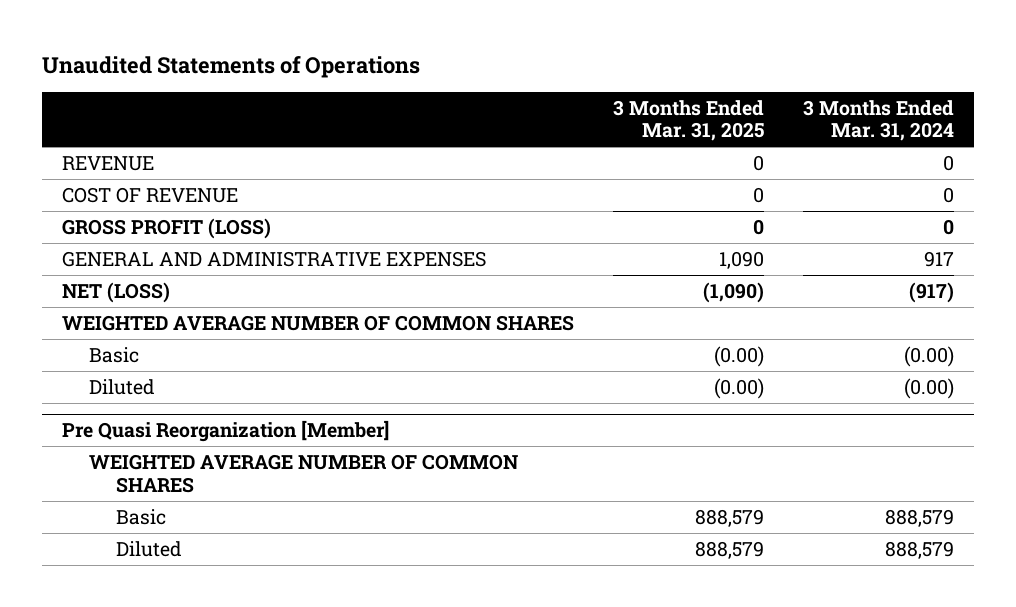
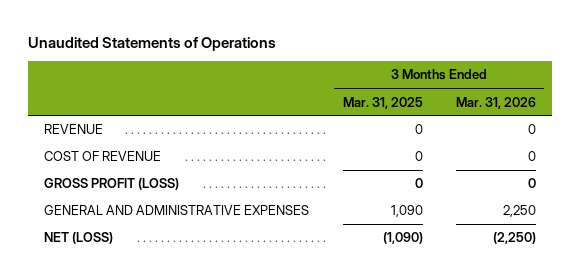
[803,99,955,142] 3 Months Ended Mar. 31, 2024 -> none
none -> [455,96,536,109] Mar. 31, 2026
[62,314,575,331] WEIGHTED AVERAGE NUMBER OF COMMON SHARES -> none
[89,346,140,363] Basic -> none
[89,378,156,395] Diluted -> none
[62,420,390,443] Pre Quasi Reorganization [Member] -> none
[89,453,519,493] WEIGHTED AVERAGE NUMBER OF COMMON SHARES -> none
[116,508,167,525] Basic -> none
[116,540,183,557] Diluted -> none

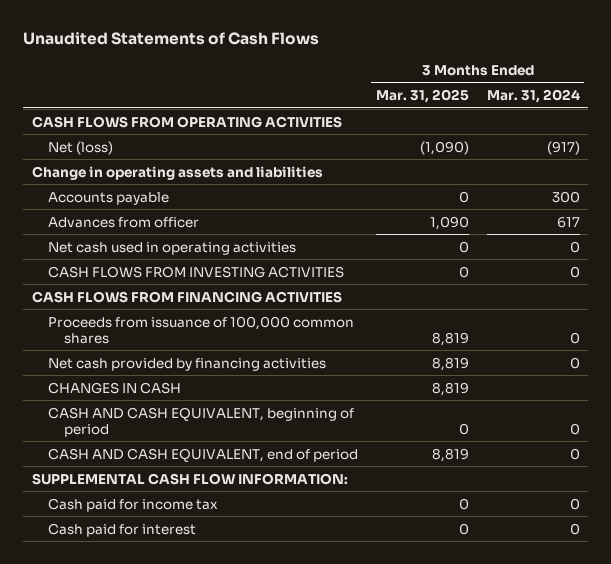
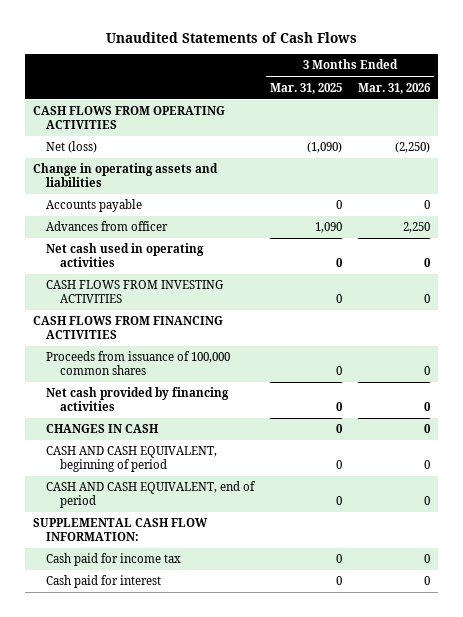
[486,89,580,104] Mar. 31, 2024 -> none
none -> [358,82,432,94] Mar. 31, 2026
[431,331,469,346] 8,819 -> [336,366,343,376] 0
[431,356,469,371] 8,819 -> [336,402,344,412] 0
[431,381,469,396] 8,819 -> [336,424,344,434] 0
[431,447,469,462] 8,819 -> [336,496,343,506] 0

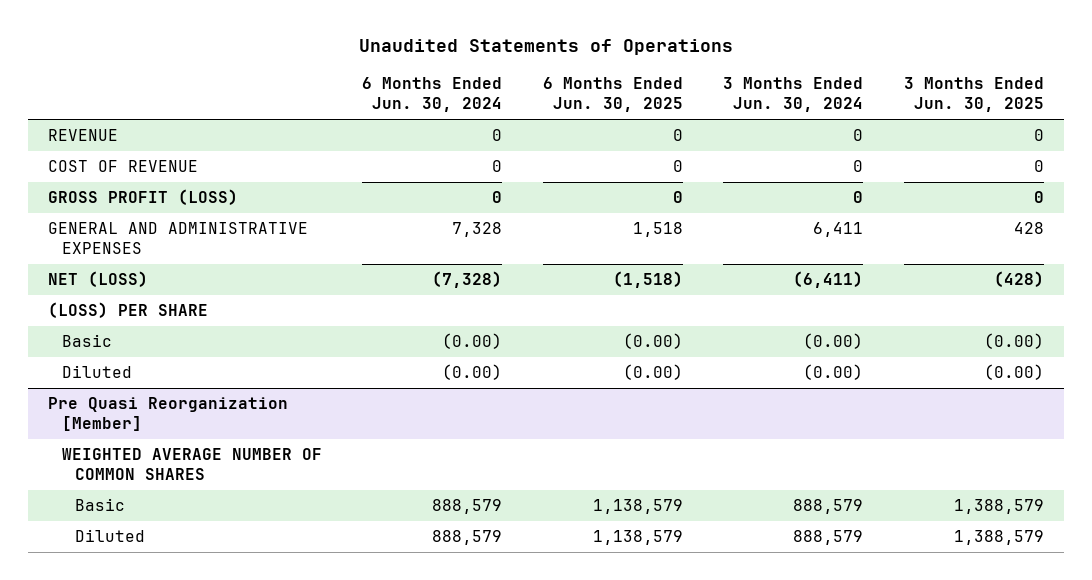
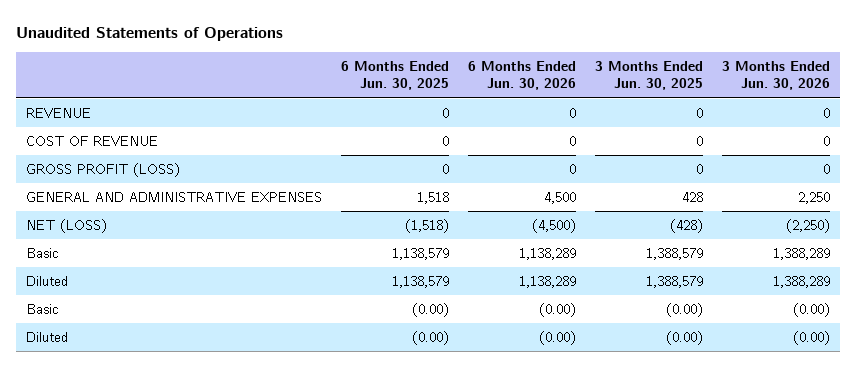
[362,77,503,113] 6 Months Ended Jun. 30, 2024 -> none
[723,77,864,113] 3 Months Ended Jun. 30, 2024 -> none
none -> [468,60,577,91] 6 Months Ended Jun. 30, 2026
none -> [722,60,831,91] 3 Months Ended Jun. 30, 2026
[48,302,209,319] (LOSS) PER SHARE -> none
[48,397,289,432] Pre Quasi Reorganization [Member] -> none
[61,448,322,481] WEIGHTED AVERAGE NUMBER OF COMMON SHARES -> none
[61,334,112,348] Basic -> [25,303,59,314] Basic
[61,365,132,379] Diluted -> [25,331,68,342] Diluted

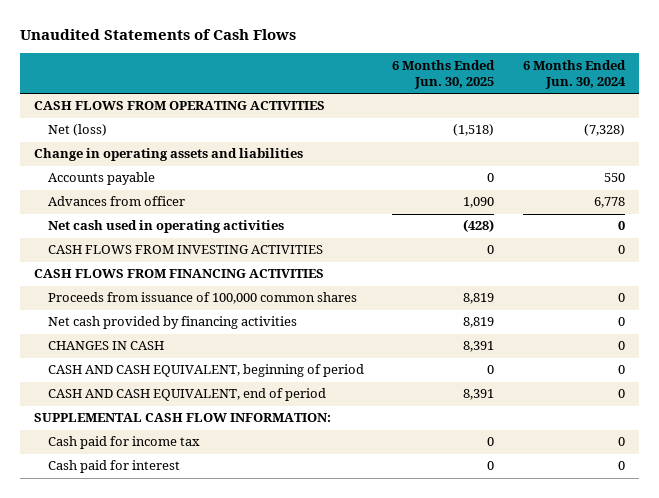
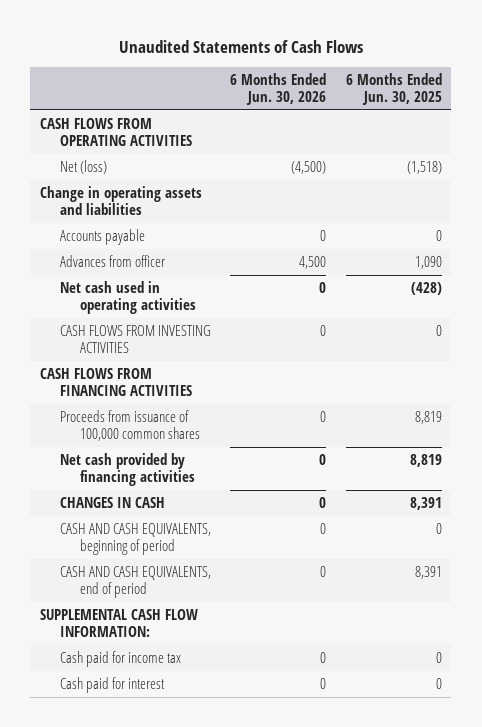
[522,59,626,90] 6 Months Ended Jun. 30, 2024 -> none
none -> [230,72,327,105] 6 Months Ended Jun. 30, 2026
[47,364,364,378] CASH AND CASH EQUIVALENT, beginning of period -> [59,523,211,555] CASH AND CASH EQUIVALENTS, beginning of period
[47,388,326,402] CASH AND CASH EQUIVALENT, end of period -> [59,566,211,598] CASH AND CASH EQUIVALENTS, end of period

